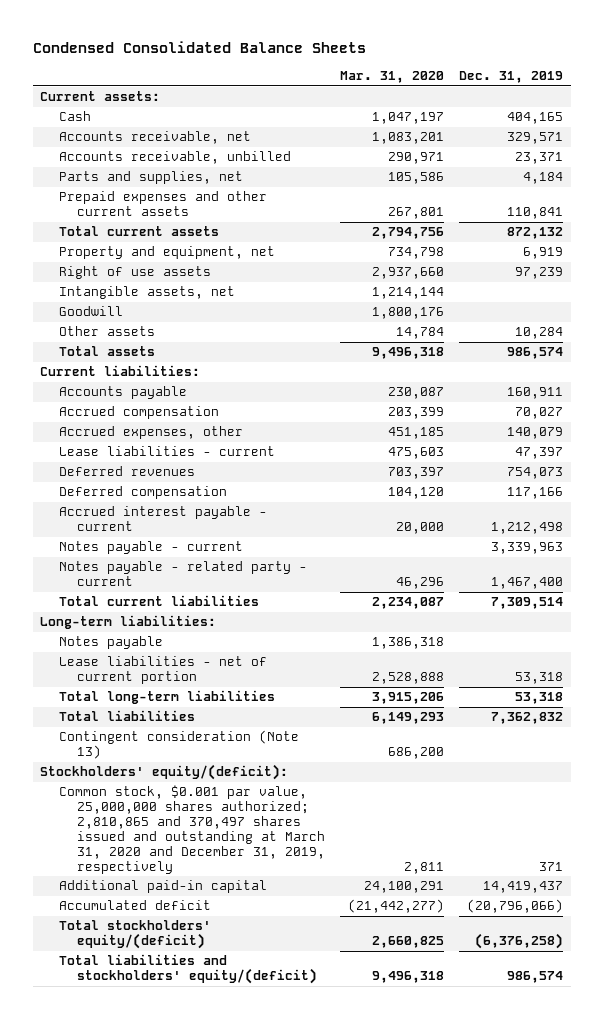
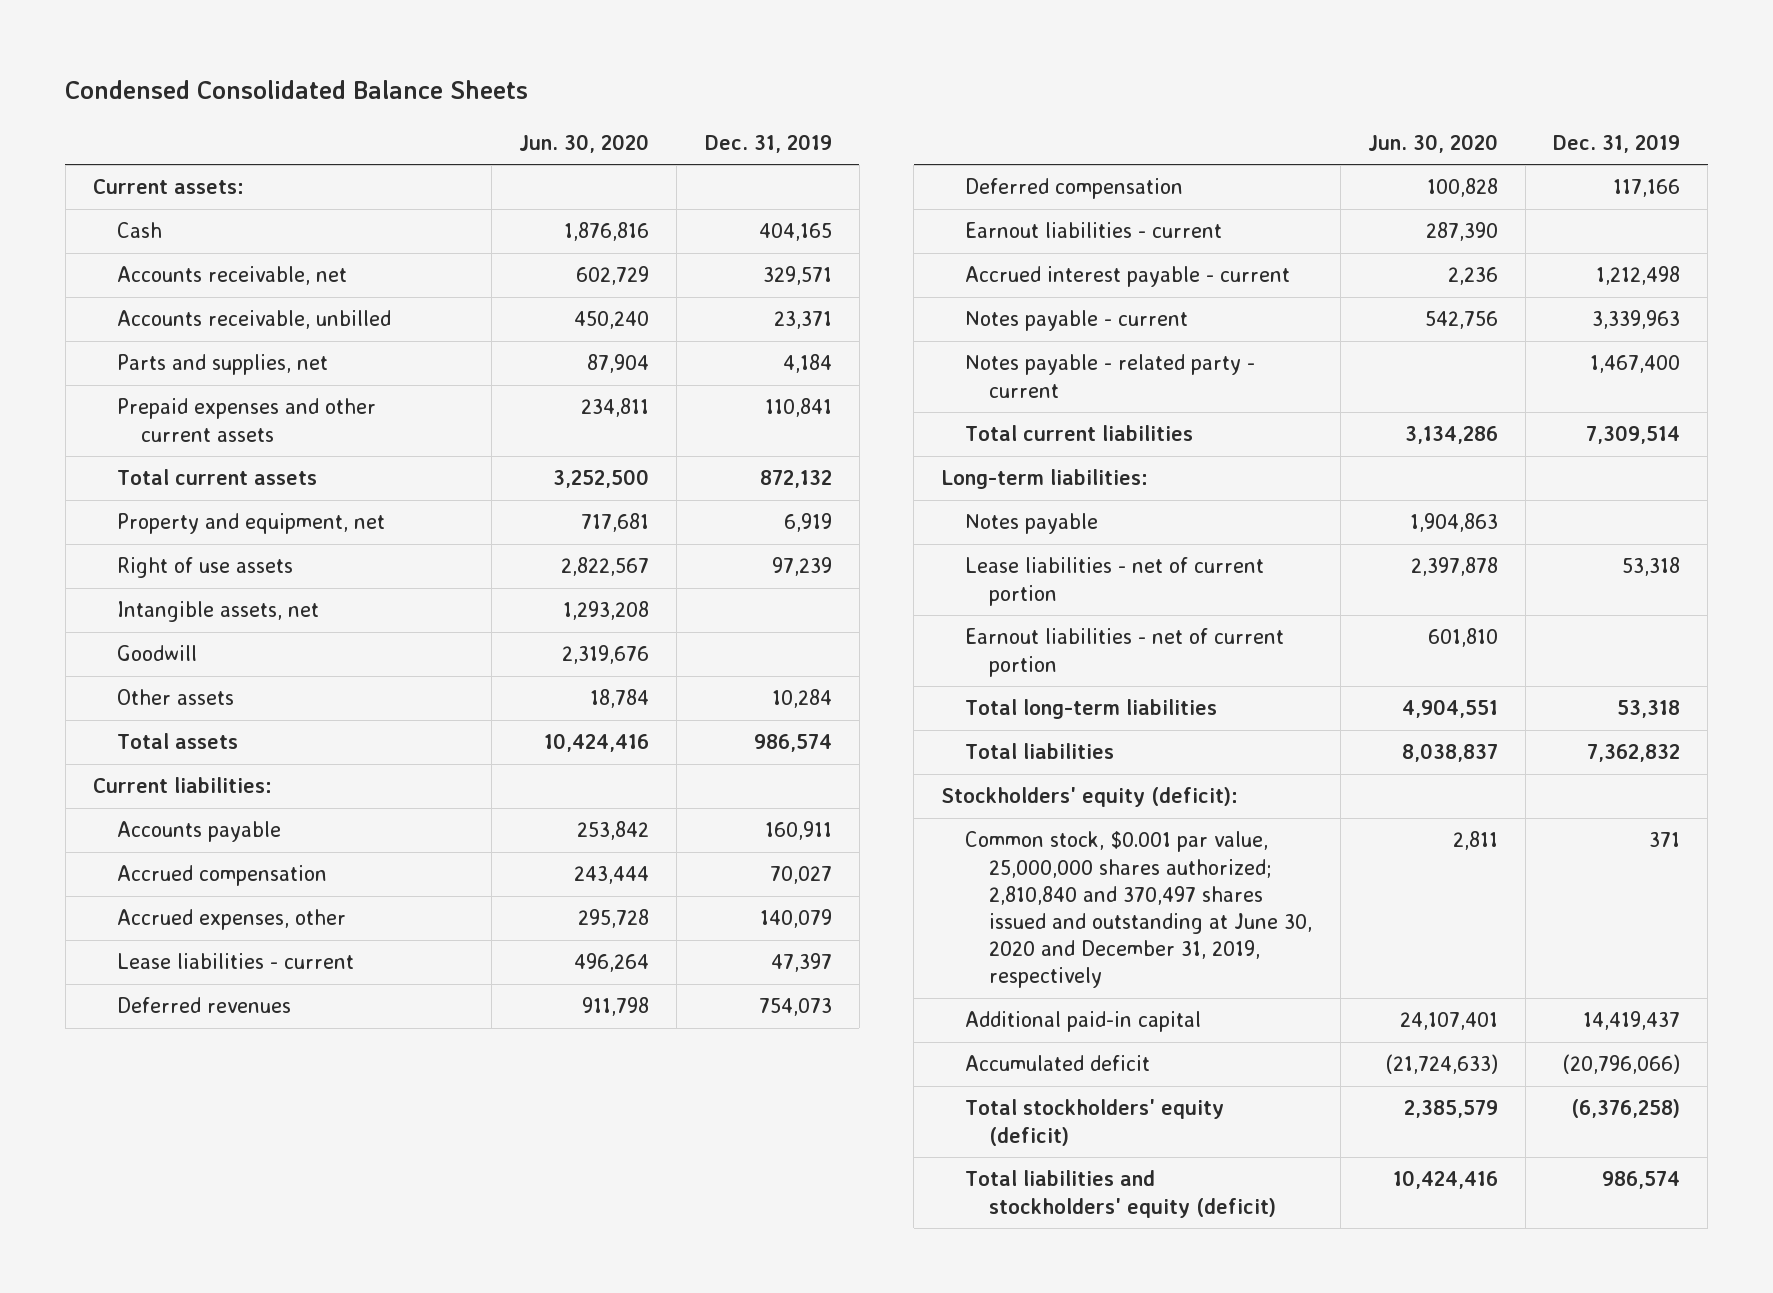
[340,71,445,84] Mar. 31, 2020 -> none
none -> [519,133,650,153] Jun. 30, 2020
none -> [965,222,1223,239] Earnout liabilities - current
none -> [965,628,1285,677] Earnout liabilities - net of current portion
[58,730,299,760] Contingent consideration (Note 13) -> none
[40,764,289,781] Stockholders' equity/(deficit): -> [941,787,1239,808] Stockholders' equity (deficit):
[58,785,326,875] Common stock, $0.001 par value, 25,000,000 shares authorized; 2,810,865 and 370,497 shares issued and outstanding at March 31, 2020 and December 31, 2019, respectively -> [965,831,1313,989] Common stock, $0.001 par value, 25,000,000 shares authorized; 2,810,840 and 370,497 shares issued and outstanding at June 30, 2020 and December 31, 2019, respectively
[58,920,211,950] Total stockholders' equity/(deficit) -> [965,1099,1225,1146] Total stockholders' equity (deficit)
[58,954,318,985] Total liabilities and stockholders' equity/(deficit) -> [965,1170,1277,1218] Total liabilities and stockholders' equity (deficit)

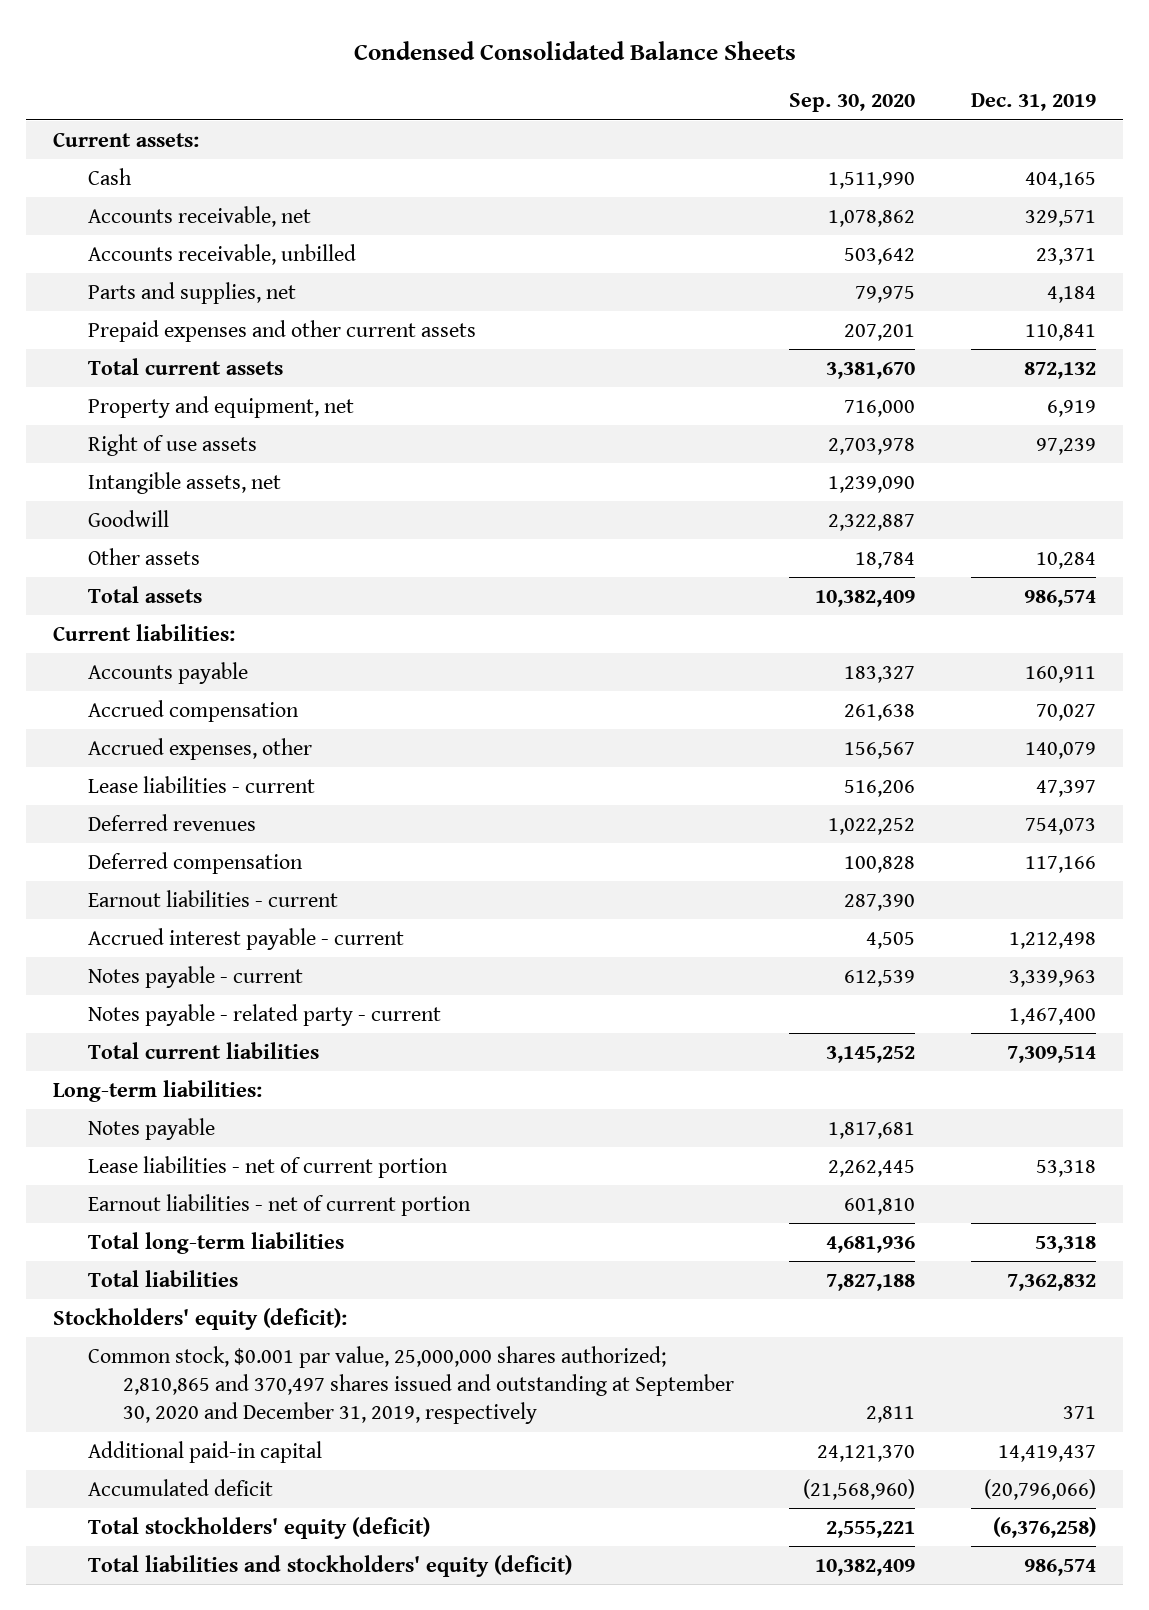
[519,133,650,153] Jun. 30, 2020 -> none
none -> [789,93,916,113] Sep. 30, 2020
[965,831,1313,989] Common stock, $0.001 par value, 25,000,000 shares authorized; 2,810,840 and 370,497 shares issued and outstanding at June 30, 2020 and December 31, 2019, respectively -> [88,1345,734,1425] Common stock, $0.001 par value, 25,000,000 shares authorized; 2,810,865 and 370,497 shares issued and outstanding at September 30, 2020 and December 31, 2019, respectively

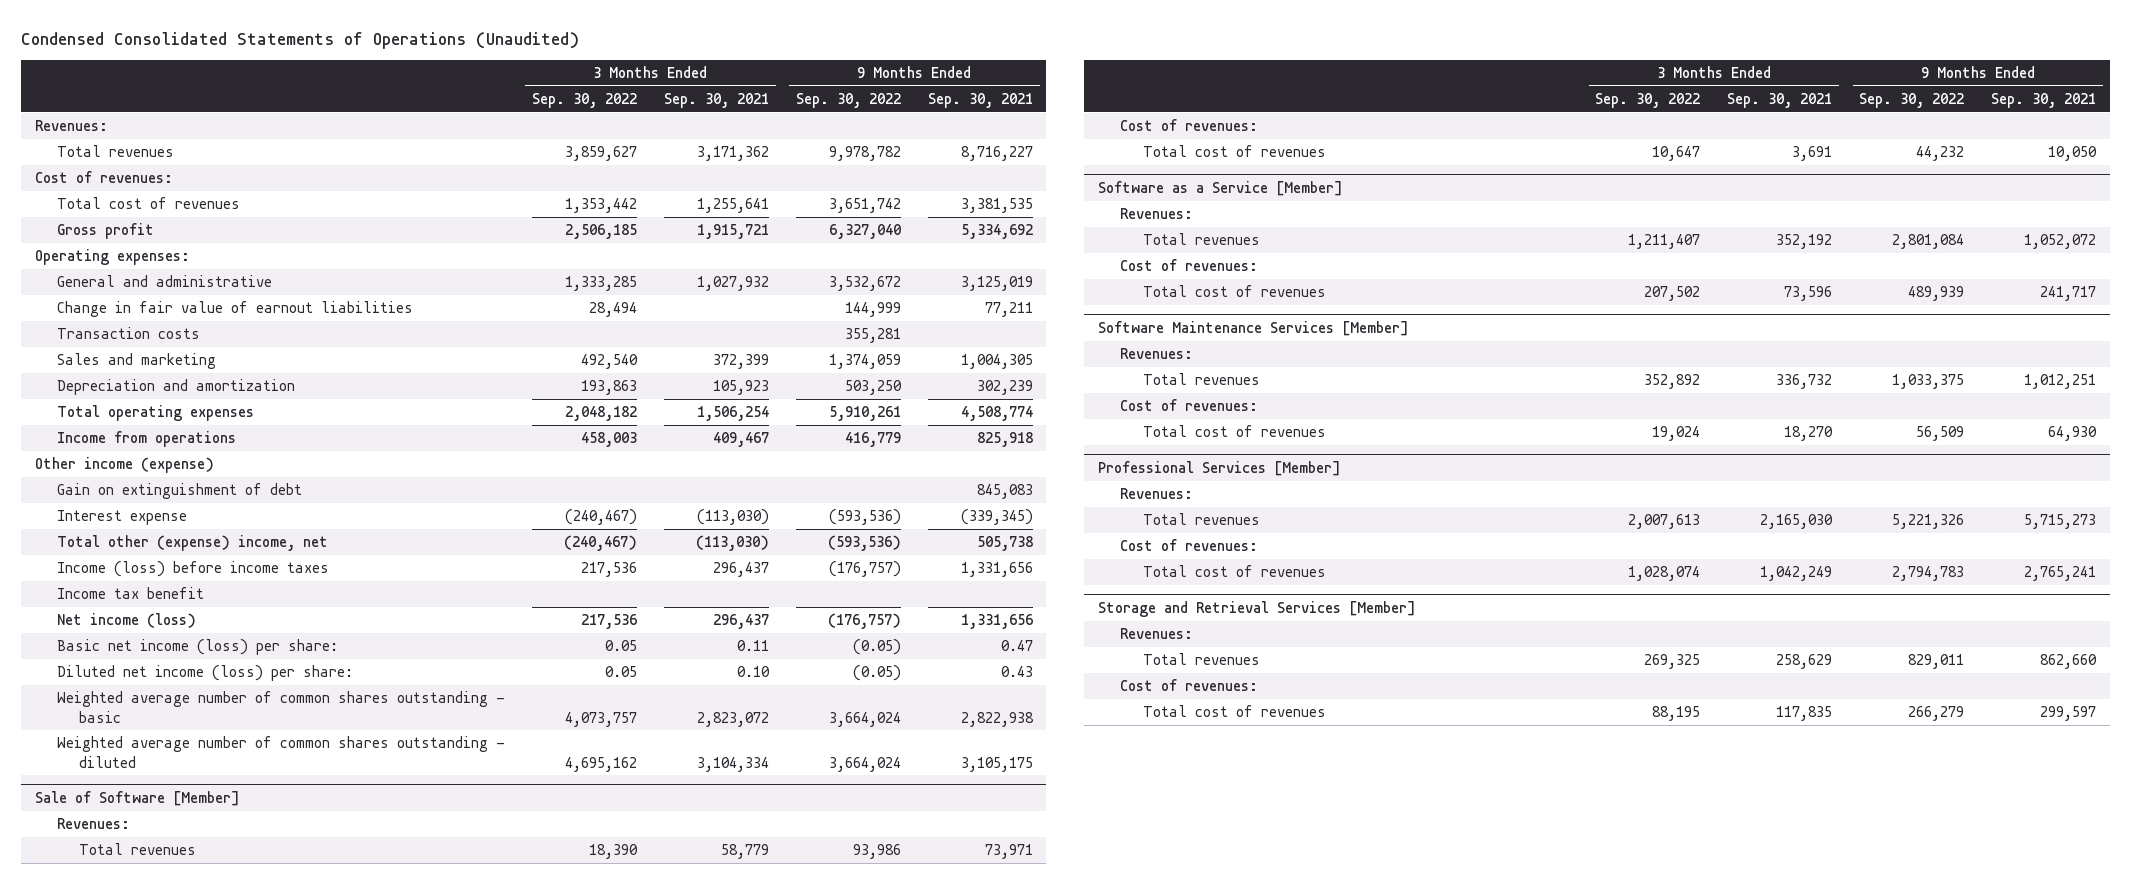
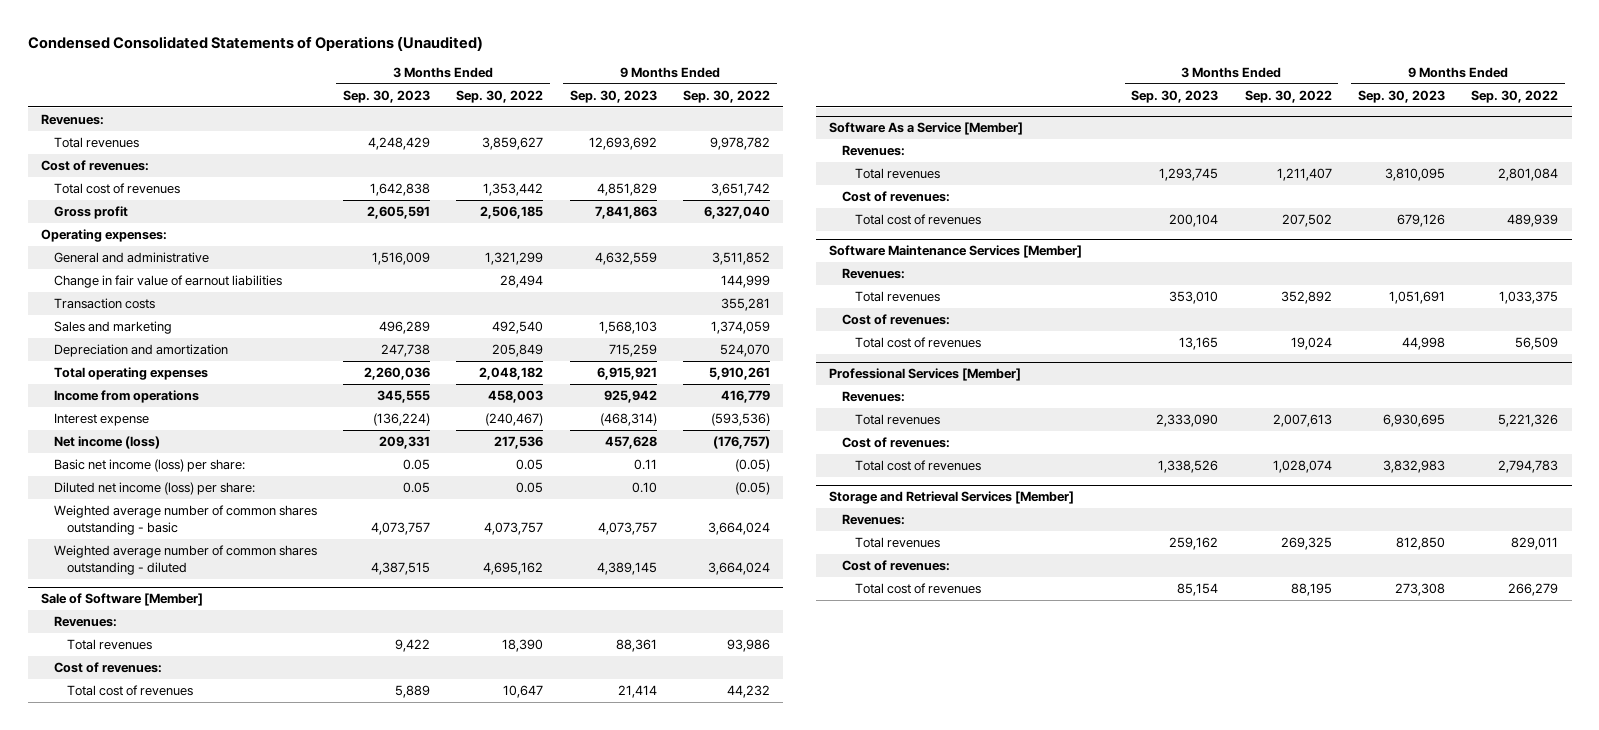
[663,93,769,109] Sep. 30, 2021 -> none
[927,93,1033,109] Sep. 30, 2021 -> none
none -> [343,89,431,103] Sep. 30, 2023
none -> [569,89,657,103] Sep. 30, 2023
[564,276,637,292] 1,333,285 -> [485,252,544,266] 1,321,299
[828,276,901,292] 3,532,672 -> [712,252,771,266] 3,511,852
[580,380,637,396] 193,863 -> [492,344,544,358] 205,849
[844,380,902,396] 503,250 -> [720,344,771,358] 524,070
[34,457,214,474] Other income (expense) -> none
[56,483,302,500] Gain on extinguishment of debt -> none
[56,535,328,552] Total other (expense) income, net -> none
[56,561,329,578] Income (loss) before income taxes -> none
[56,587,204,600] Income tax benefit -> none
[1097,180,1343,196] Software as a Service [Member] -> [828,122,1023,136] Software As a Service [Member]

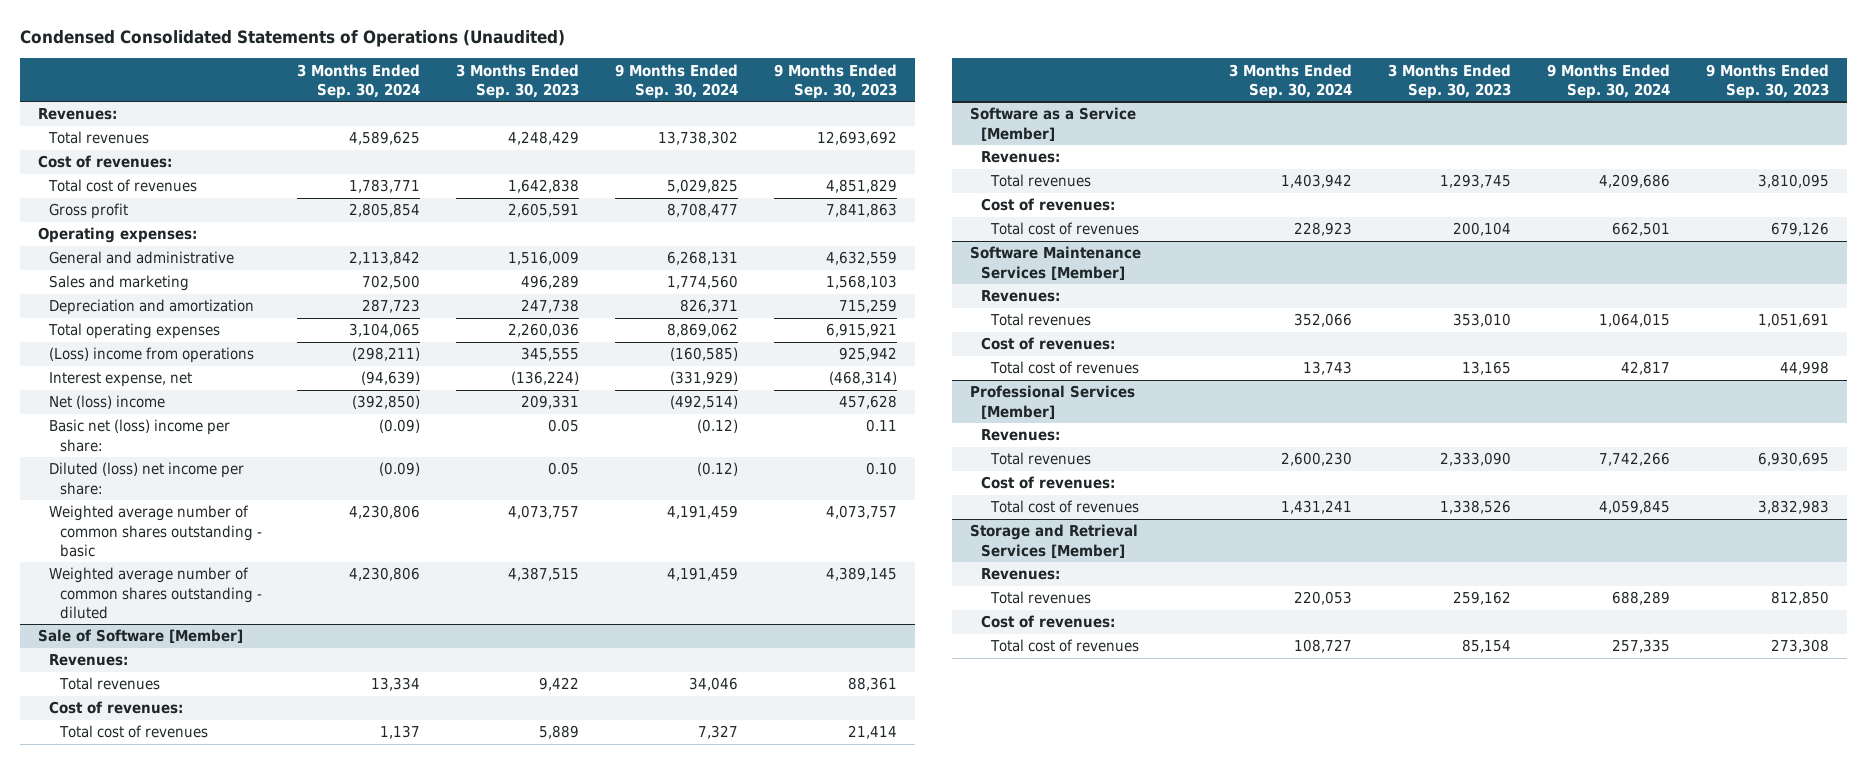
[456,89,544,103] Sep. 30, 2022 -> none
[683,89,771,103] Sep. 30, 2022 -> none
none -> [297,63,421,99] 3 Months Ended Sep. 30, 2024
none -> [615,63,739,99] 9 Months Ended Sep. 30, 2024
[53,275,282,289] Change in fair value of earnout liabilities -> none
[53,298,155,310] Transaction costs -> none
[53,390,199,404] Income from operations -> [48,347,254,364] (Loss) income from operations
[53,413,149,427] Interest expense -> [48,372,192,388] Interest expense, net
[53,436,160,450] Net income (loss) -> [48,395,165,410] Net (loss) income
[53,459,245,473] Basic net income (loss) per share: -> [48,419,230,452] Basic net (loss) income per share:
[53,482,255,496] Diluted net income (loss) per share: -> [48,462,244,495] Diluted (loss) net income per share:
[828,122,1023,136] Software As a Service [Member] -> [969,107,1136,141] Software as a Service [Member]

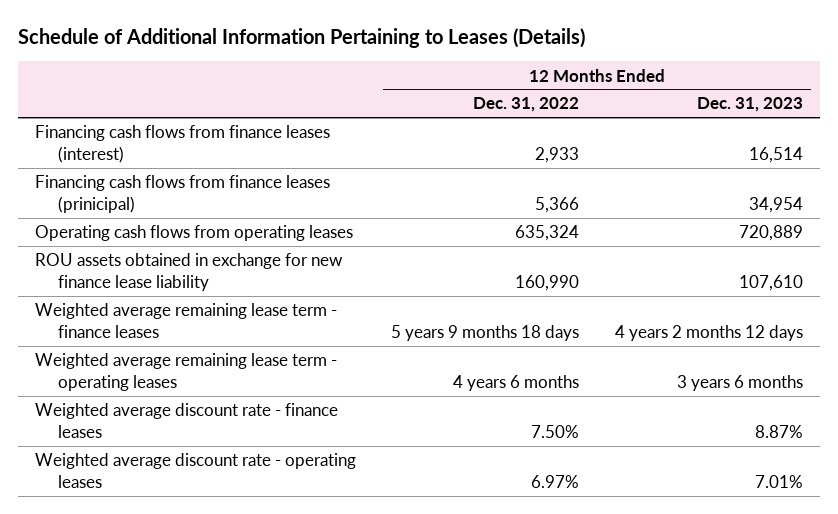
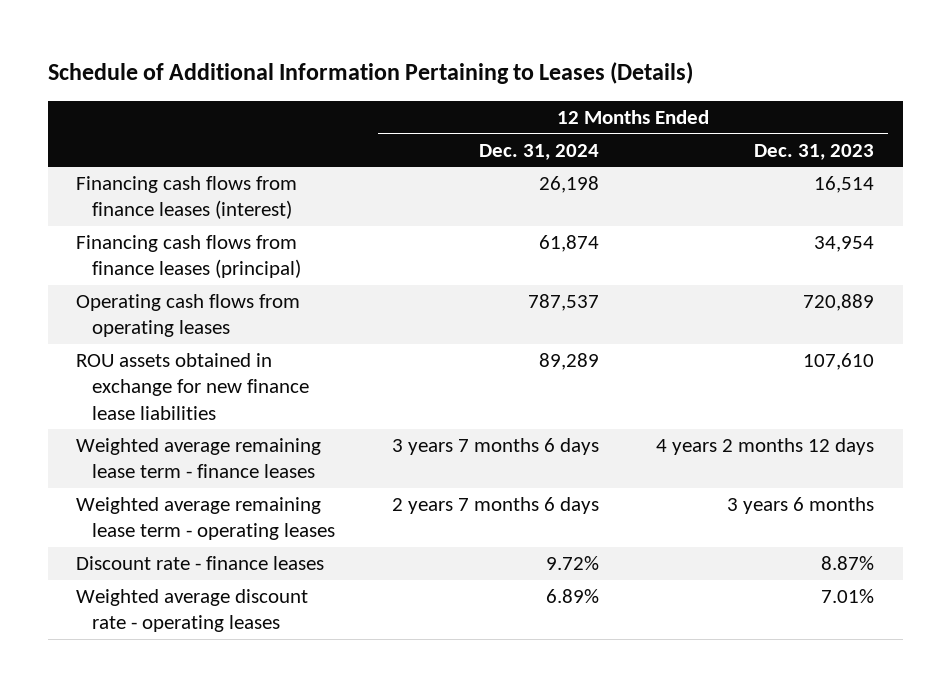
[473,97,580,113] Dec. 31, 2022 -> none
none -> [479,143,600,160] Dec. 31, 2024
[35,175,331,213] Financing cash flows from finance leases (prinicipal) -> [76,235,302,279] Financing cash flows from finance leases (principal)
[35,253,344,291] ROU assets obtained in exchange for new finance lease liability -> [76,353,310,420] ROU assets obtained in exchange for new finance lease liabilities
[35,403,339,438] Weighted average discount rate - finance leases -> [76,556,325,571] Discount rate - finance leases

